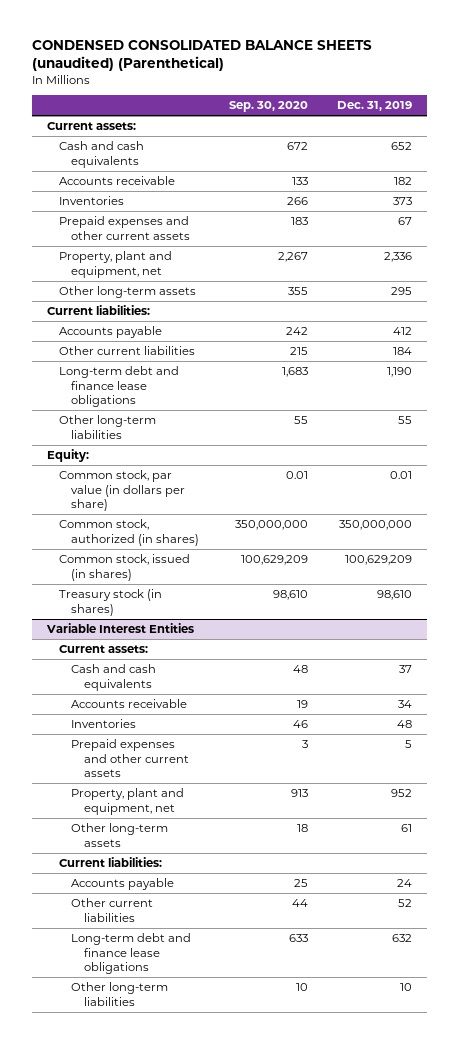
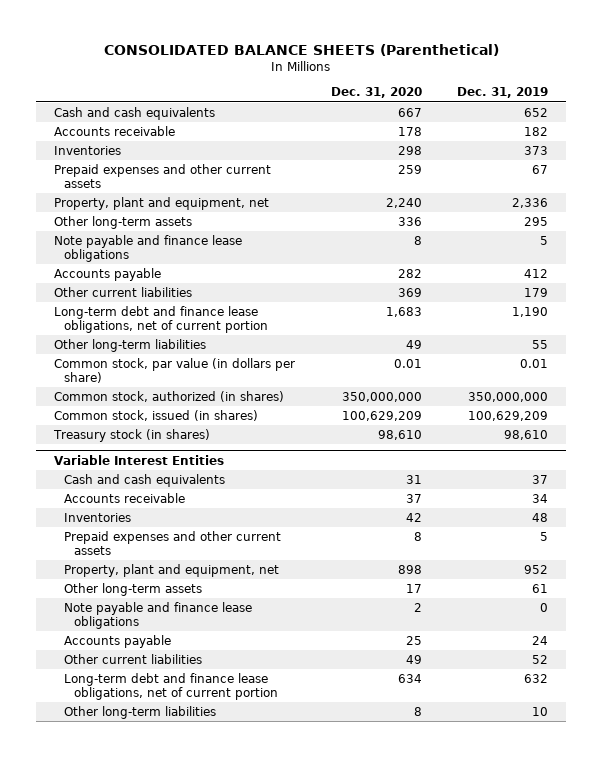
[31,39,372,71] CONDENSED CONSOLIDATED BALANCE SHEETS (unaudited) (Parenthetical) -> [104,43,500,56] CONSOLIDATED BALANCE SHEETS (Parenthetical)
[228,101,308,113] Sep. 30, 2020 -> none
none -> [330,87,422,99] Dec. 31, 2020
[46,121,136,130] Current assets: -> none
[46,304,150,315] Current liabilities: -> none
none -> [54,234,243,262] Note payable and finance lease obligations
[393,346,413,355] 184 -> [524,287,549,297] 179
[58,365,179,408] Long-term debt and finance lease obligations -> [54,305,269,333] Long-term debt and finance lease obligations, net of current portion
[46,448,89,462] Equity: -> none
[58,644,148,653] Current assets: -> none
[58,856,162,867] Current liabilities: -> none
none -> [64,601,253,629] Note payable and finance lease obligations
[71,932,192,975] Long-term debt and finance lease obligations -> [64,672,279,700] Long-term debt and finance lease obligations, net of current portion

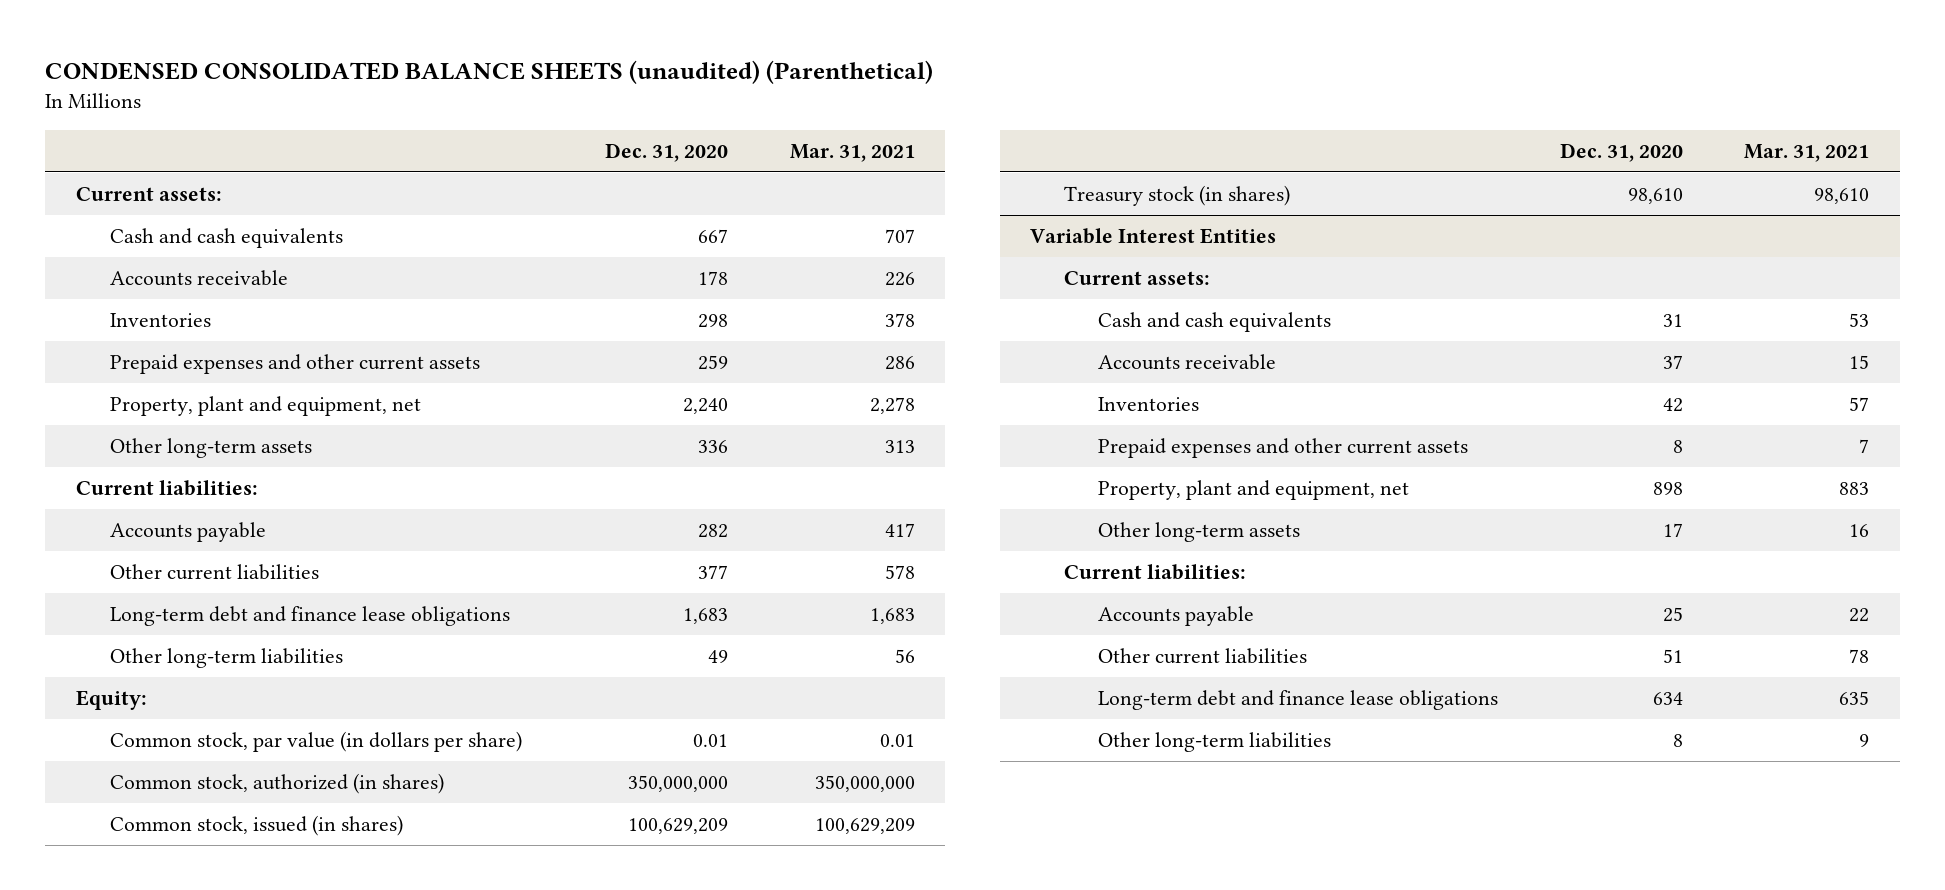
[104,43,500,56] CONSOLIDATED BALANCE SHEETS (Parenthetical) -> [45,59,934,84] CONDENSED CONSOLIDATED BALANCE SHEETS (unaudited) (Parenthetical)
[457,87,549,99] Dec. 31, 2019 -> none
none -> [789,143,915,162] Mar. 31, 2021
none -> [75,187,222,202] Current assets:
[54,234,243,262] Note payable and finance lease obligations -> none
none -> [75,480,258,497] Current liabilities:
[397,287,422,297] 369 -> [698,565,729,580] 377
[54,305,269,333] Long-term debt and finance lease obligations, net of current portion -> [109,606,510,627] Long-term debt and finance lease obligations
none -> [75,690,147,711] Equity:
none -> [1064,271,1211,286] Current assets:
[64,601,253,629] Note payable and finance lease obligations -> none
none -> [1064,564,1247,581] Current liabilities:
[405,654,422,664] 49 -> [1662,649,1683,664] 51
[64,672,279,700] Long-term debt and finance lease obligations, net of current portion -> [1098,690,1499,711] Long-term debt and finance lease obligations

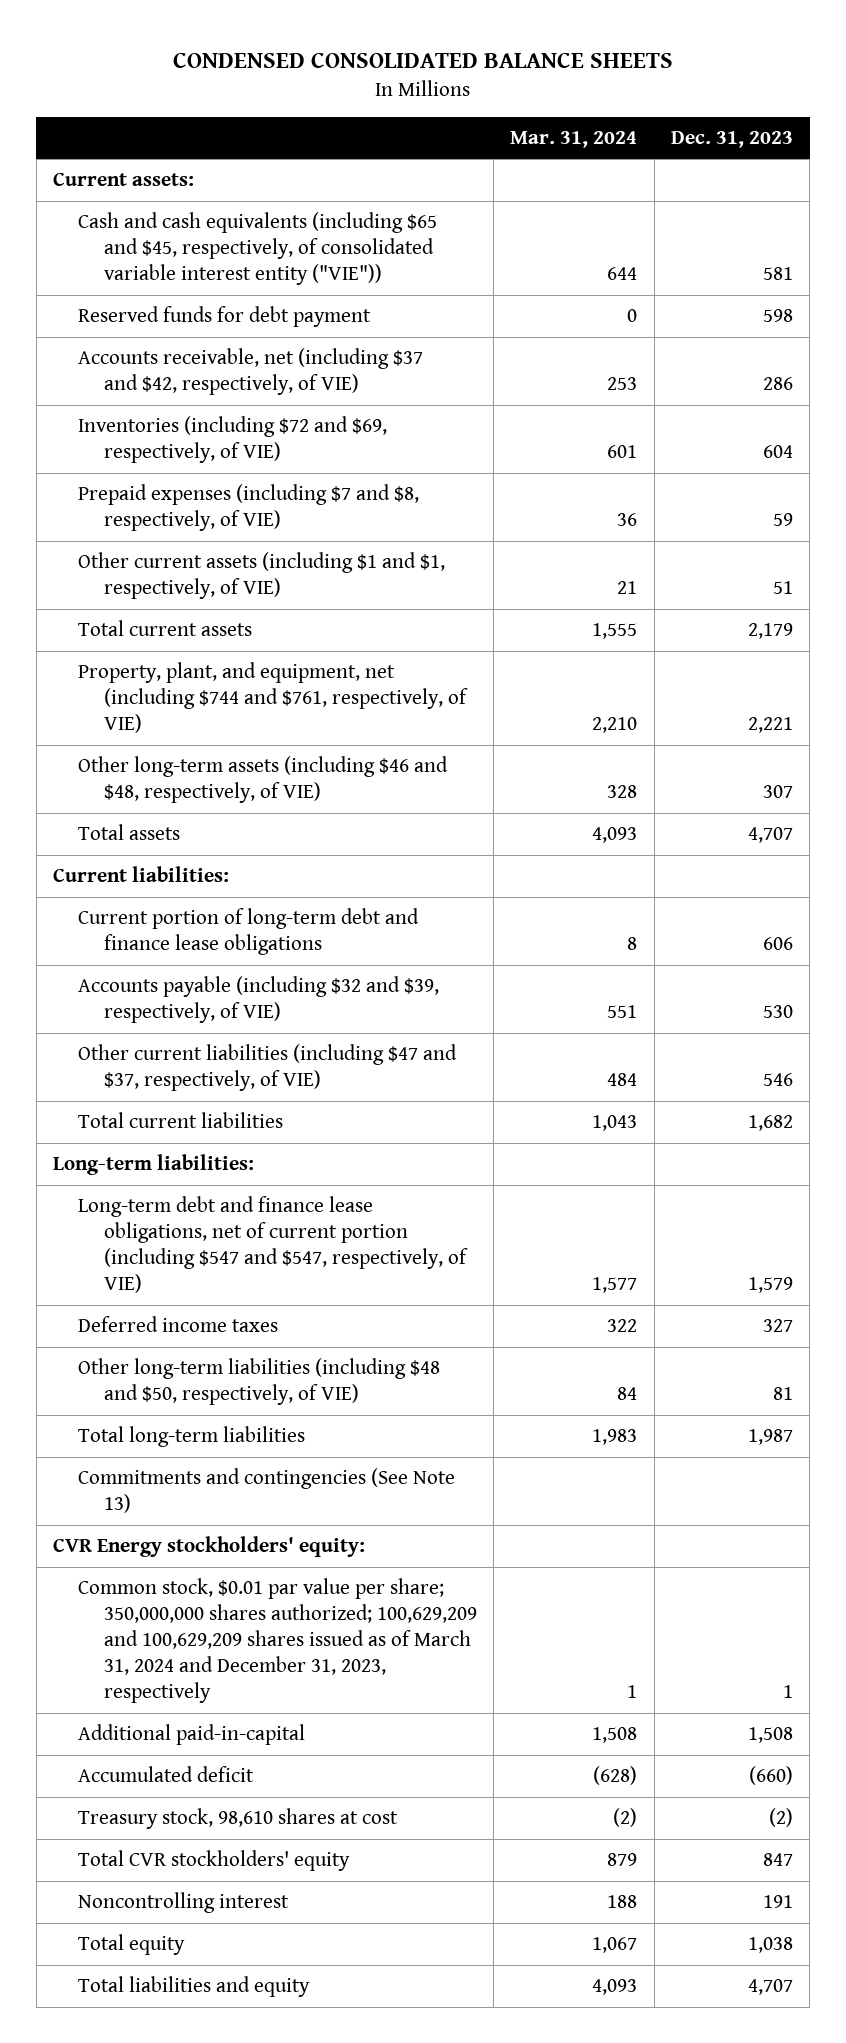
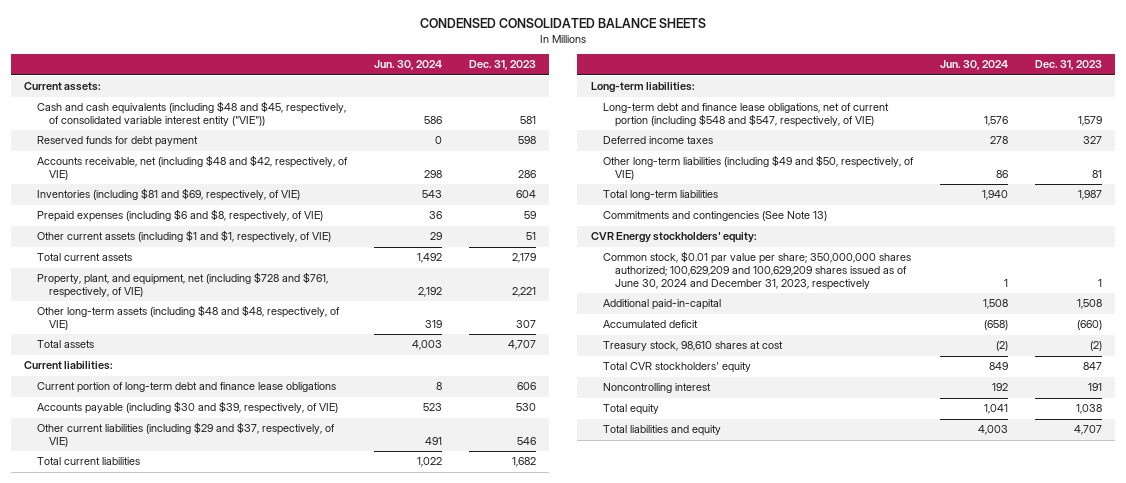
[510,130,638,148] Mar. 31, 2024 -> none
none -> [373,60,442,71] Jun. 30, 2024
[78,212,438,286] Cash and cash equivalents (including $65 and $45, respectively, of consolidated variable interest entity ("VIE")) -> [36,101,346,127] Cash and cash equivalents (including $48 and $45, respectively, of consolidated variable interest entity ("VIE"))
[78,348,424,396] Accounts receivable, net (including $37 and $42, respectively, of VIE) -> [36,155,348,181] Accounts receivable, net (including $48 and $42, respectively, of VIE)
[78,416,388,464] Inventories (including $72 and $69, respectively, of VIE) -> [36,188,300,202] Inventories (including $81 and $69, respectively, of VIE)
[78,484,420,532] Prepaid expenses (including $7 and $8, respectively, of VIE) -> [36,209,323,223] Prepaid expenses (including $6 and $8, respectively, of VIE)
[78,662,468,734] Property, plant, and equipment, net (including $744 and $761, respectively, of VIE) -> [36,272,328,299] Property, plant, and equipment, net (including $728 and $761, respectively, of VIE)
[78,756,449,804] Other long-term assets (including $46 and $48, respectively, of VIE) -> [36,305,340,331] Other long-term assets (including $48 and $48, respectively, of VIE)
[78,976,440,1024] Accounts payable (including $32 and $39, respectively, of VIE) -> [36,401,338,415] Accounts payable (including $30 and $39, respectively, of VIE)
[78,1044,458,1092] Other current liabilities (including $47 and $37, respectively, of VIE) -> [36,422,335,448] Other current liabilities (including $29 and $37, respectively, of VIE)
[78,1196,468,1294] Long-term debt and finance lease obligations, net of current portion (including $547 and $547, respectively, of VIE) -> [602,103,889,128] Long-term debt and finance lease obligations, net of current portion (including $548 and $547, respectively, of VIE)
[78,1358,441,1406] Other long-term liabilities (including $48 and $50, respectively, of VIE) -> [602,155,914,181] Other long-term liabilities (including $49 and $50, respectively, of VIE)
[78,1578,477,1704] Common stock, $0.01 par value per share; 350,000,000 shares authorized; 100,629,209 and 100,629,209 shares issued as of March 31, 2024 and December 31, 2023, respectively -> [602,251,911,291] Common stock, $0.01 par value per share; 350,000,000 shares authorized; 100,629,209 and 100,629,209 shares issued as of June 30, 2024 and December 31, 2023, respectively

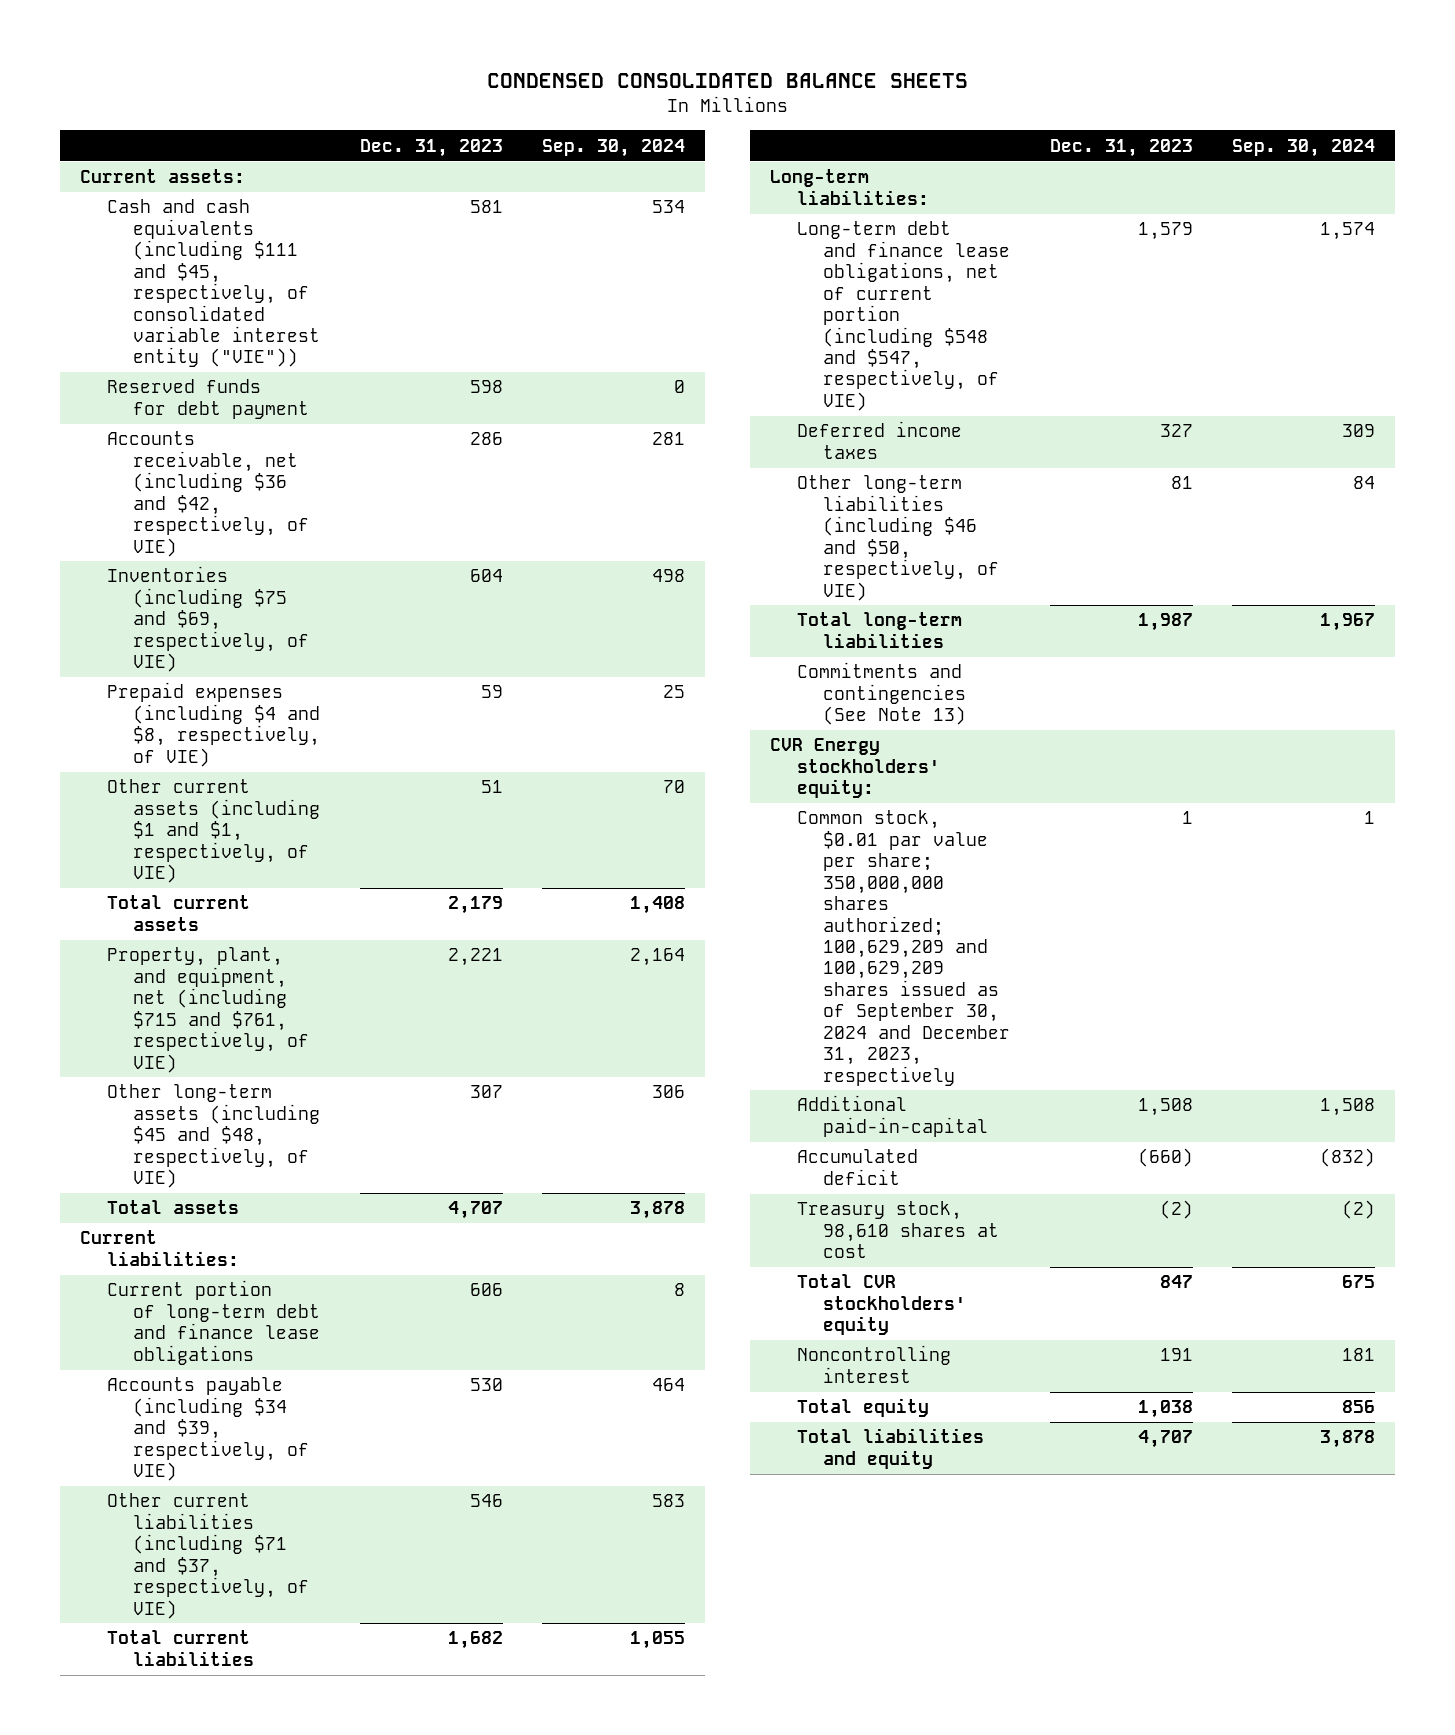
[373,60,442,71] Jun. 30, 2024 -> none
none -> [542,138,686,157] Sep. 30, 2024
[36,101,346,127] Cash and cash equivalents (including $48 and $45, respectively, of consolidated variable interest entity ("VIE")) -> [106,199,321,368] Cash and cash equivalents (including $111 and $45, respectively, of consolidated variable interest entity ("VIE"))
[36,155,348,181] Accounts receivable, net (including $48 and $42, respectively, of VIE) -> [106,431,310,557] Accounts receivable, net (including $36 and $42, respectively, of VIE)
[36,188,300,202] Inventories (including $81 and $69, respectively, of VIE) -> [106,566,310,673] Inventories (including $75 and $69, respectively, of VIE)
[36,209,323,223] Prepaid expenses (including $6 and $8, respectively, of VIE) -> [106,682,321,767] Prepaid expenses (including $4 and $8, respectively, of VIE)
[36,272,328,299] Property, plant, and equipment, net (including $728 and $761, respectively, of VIE) -> [106,947,310,1073] Property, plant, and equipment, net (including $715 and $761, respectively, of VIE)
[36,305,340,331] Other long-term assets (including $48 and $48, respectively, of VIE) -> [106,1084,321,1189] Other long-term assets (including $45 and $48, respectively, of VIE)
[36,401,338,415] Accounts payable (including $30 and $39, respectively, of VIE) -> [106,1377,310,1482] Accounts payable (including $34 and $39, respectively, of VIE)
[36,422,335,448] Other current liabilities (including $29 and $37, respectively, of VIE) -> [106,1493,310,1619] Other current liabilities (including $71 and $37, respectively, of VIE)
[602,155,914,181] Other long-term liabilities (including $49 and $50, respectively, of VIE) -> [796,475,1000,601] Other long-term liabilities (including $46 and $50, respectively, of VIE)
[602,251,911,291] Common stock, $0.01 par value per share; 350,000,000 shares authorized; 100,629,209 and 100,629,209 shares issued as of June 30, 2024 and December 31, 2023, respectively -> [796,810,1011,1086] Common stock, $0.01 par value per share; 350,000,000 shares authorized; 100,629,209 and 100,629,209 shares issued as of September 30, 2024 and December 31, 2023, respectively

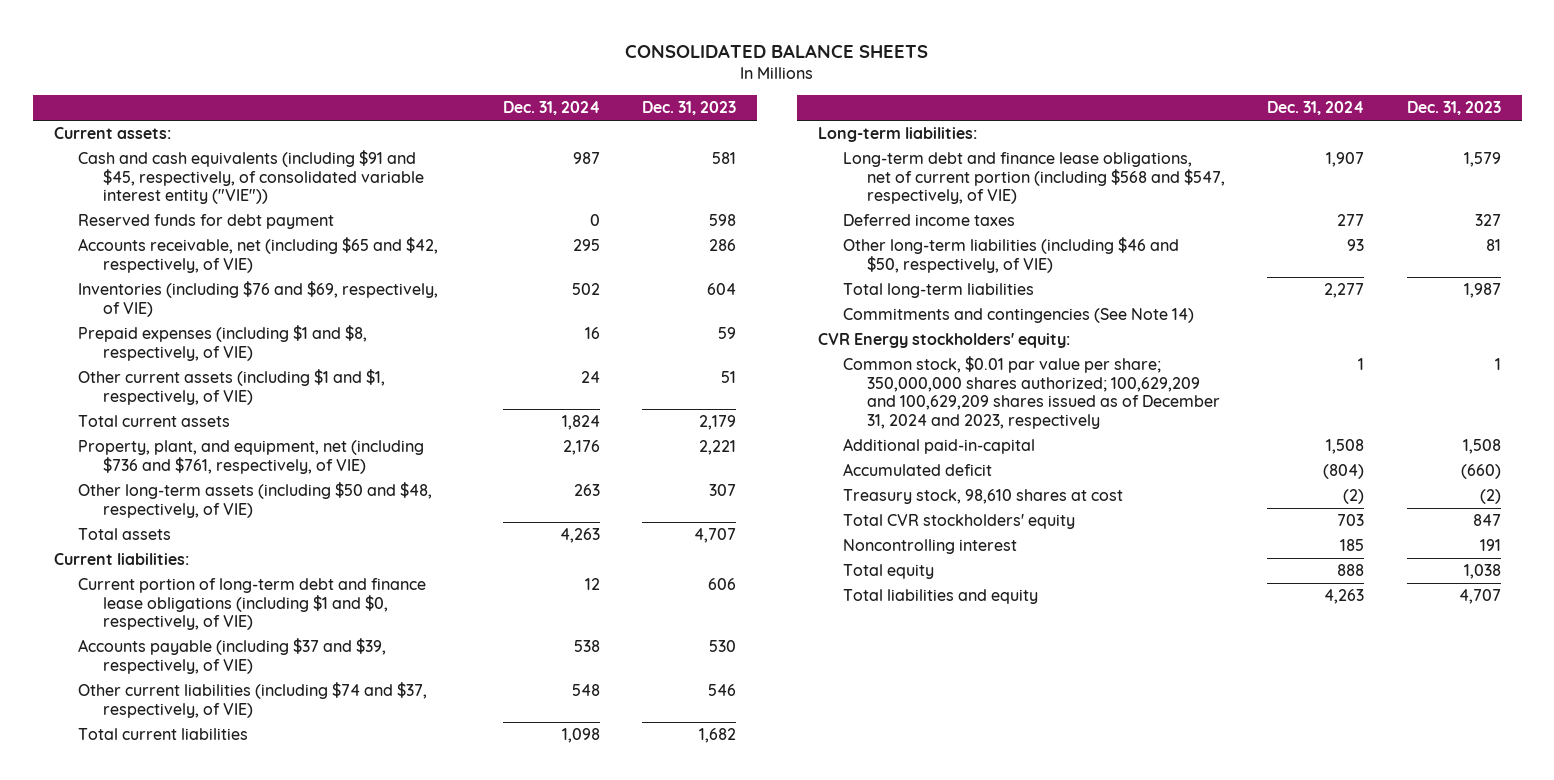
[486,72,968,88] CONDENSED CONSOLIDATED BALANCE SHEETS -> [625,43,929,58] CONSOLIDATED BALANCE SHEETS
[542,138,686,157] Sep. 30, 2024 -> none
none -> [502,101,600,116] Dec. 31, 2024
[106,199,321,368] Cash and cash equivalents (including $111 and $45, respectively, of consolidated variable interest entity ("VIE")) -> [78,150,424,205] Cash and cash equivalents (including $91 and $45, respectively, of consolidated variable interest entity ("VIE"))
[106,431,310,557] Accounts receivable, net (including $36 and $42, respectively, of VIE) -> [78,237,439,273] Accounts receivable, net (including $65 and $42, respectively, of VIE)
[106,566,310,673] Inventories (including $75 and $69, respectively, of VIE) -> [78,281,439,317] Inventories (including $76 and $69, respectively, of VIE)
[106,682,321,767] Prepaid expenses (including $4 and $8, respectively, of VIE) -> [78,325,368,361] Prepaid expenses (including $1 and $8, respectively, of VIE)
[106,947,310,1073] Property, plant, and equipment, net (including $715 and $761, respectively, of VIE) -> [78,440,425,474] Property, plant, and equipment, net (including $736 and $761, respectively, of VIE)
[106,1084,321,1189] Other long-term assets (including $45 and $48, respectively, of VIE) -> [78,482,433,518] Other long-term assets (including $50 and $48, respectively, of VIE)
[106,1280,321,1365] Current portion of long-term debt and finance lease obligations -> [78,578,427,631] Current portion of long-term debt and finance lease obligations (including $1 and $0, respectively, of VIE)
[106,1377,310,1482] Accounts payable (including $34 and $39, respectively, of VIE) -> [78,638,387,674] Accounts payable (including $37 and $39, respectively, of VIE)
[106,1493,310,1619] Other current liabilities (including $71 and $37, respectively, of VIE) -> [78,682,428,718] Other current liabilities (including $74 and $37, respectively, of VIE)
[796,221,1011,411] Long-term debt and finance lease obligations, net of current portion (including $548 and $547, respectively, of VIE) -> [842,152,1226,205] Long-term debt and finance lease obligations, net of current portion (including $568 and $547, respectively, of VIE)
[796,662,967,726] Commitments and contingencies (See Note 13) -> [842,308,1194,324] Commitments and contingencies (See Note 14)
[796,810,1011,1086] Common stock, $0.01 par value per share; 350,000,000 shares authorized; 100,629,209 and 100,629,209 shares issued as of September 30, 2024 and December 31, 2023, respectively -> [842,356,1221,429] Common stock, $0.01 par value per share; 350,000,000 shares authorized; 100,629,209 and 100,629,209 shares issued as of December 31, 2024 and 2023, respectively

